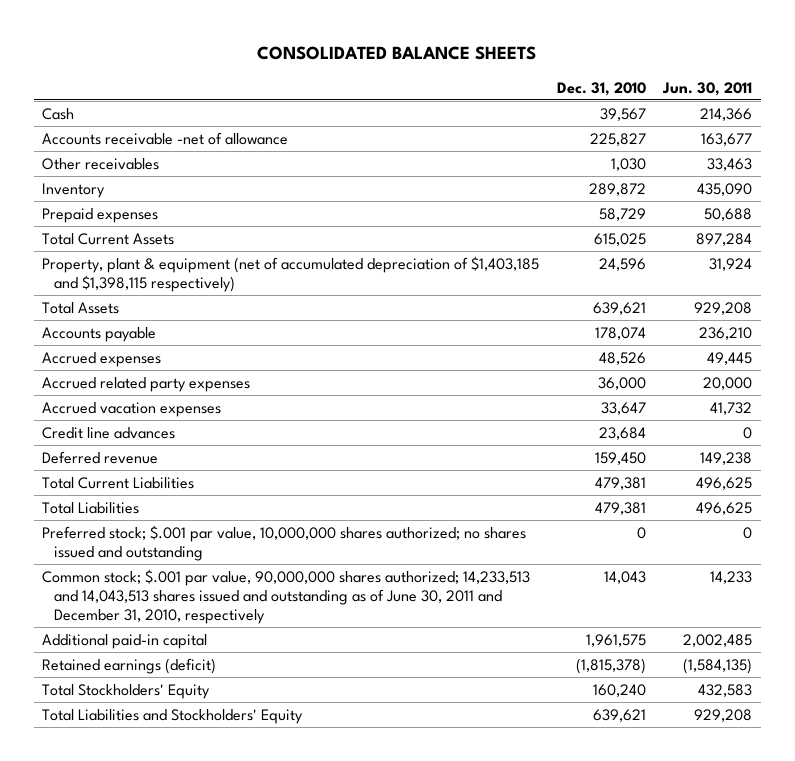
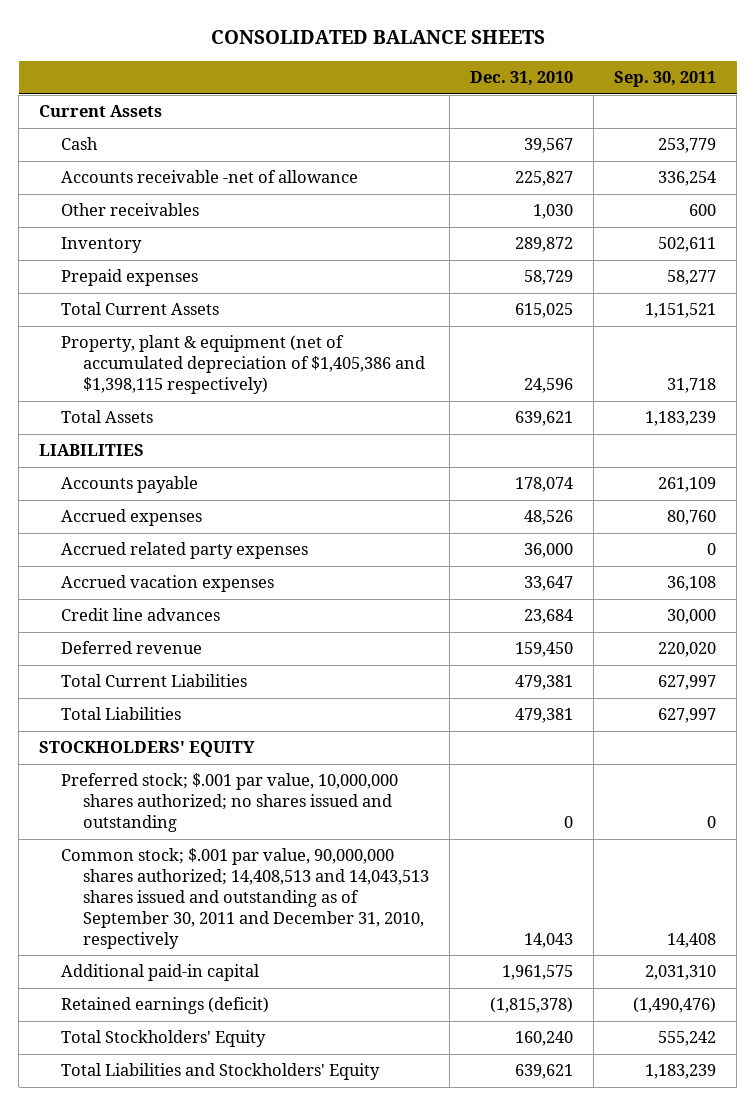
[662,81,753,96] Jun. 30, 2011 -> none
none -> [614,70,717,87] Sep. 30, 2011
none -> [39,105,163,118] Current Assets
[42,255,540,293] Property, plant & equipment (net of accumulated depreciation of $1,403,185 and $1,398,115 respectively) -> [61,335,426,395] Property, plant & equipment (net of accumulated depreciation of $1,405,386 and $1,398,115 respectively)
none -> [39,444,145,457] LIABILITIES
none -> [39,741,256,758] STOCKHOLDERS' EQUITY
[42,568,531,625] Common stock; $.001 par value, 90,000,000 shares authorized; 14,233,513 and 14,043,513 shares issued and outstanding as of June 30, 2011 and December 31, 2010, respectively -> [61,848,430,949] Common stock; $.001 par value, 90,000,000 shares authorized; 14,408,513 and 14,043,513 shares issued and outstanding as of September 30, 2011 and December 31, 2010, respectively

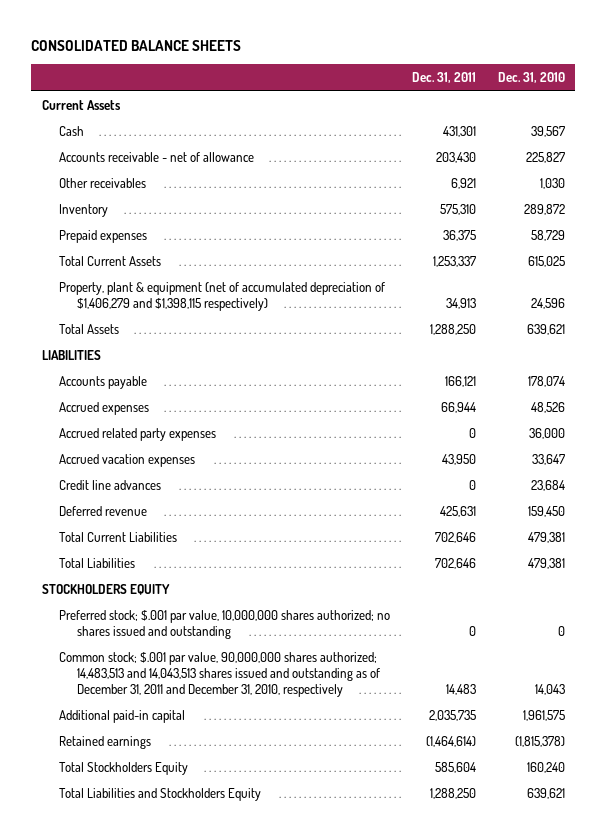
[614,70,717,87] Sep. 30, 2011 -> none
none -> [412,72,477,84] Dec. 31, 2011
[61,170,359,184] Accounts receivable -net of allowance -> [59,151,255,162] Accounts receivable - net of allowance
[61,335,426,395] Property, plant & equipment (net of accumulated depreciation of $1,405,386 and $1,398,115 respectively) -> [59,281,386,312] Property, plant & equipment (net of accumulated depreciation of $1,406,279 and $1,398,115 respectively)
[39,741,256,758] STOCKHOLDERS' EQUITY -> [41,583,170,595] STOCKHOLDERS EQUITY
[61,848,430,949] Common stock; $.001 par value, 90,000,000 shares authorized; 14,408,513 and 14,043,513 shares issued and outstanding as of September 30, 2011 and December 31, 2010, respectively -> [59,651,381,698] Common stock; $.001 par value, 90,000,000 shares authorized; 14,483,513 and 14,043,513 shares issued and outstanding as of December 31, 2011 and December 31, 2010, respectively
[61,997,270,1015] Retained earnings (deficit) -> [59,735,152,749] Retained earnings
[61,1030,267,1048] Total Stockholders' Equity -> [59,761,189,775] Total Stockholders Equity
[61,1063,381,1081] Total Liabilities and Stockholders' Equity -> [59,787,262,801] Total Liabilities and Stockholders Equity

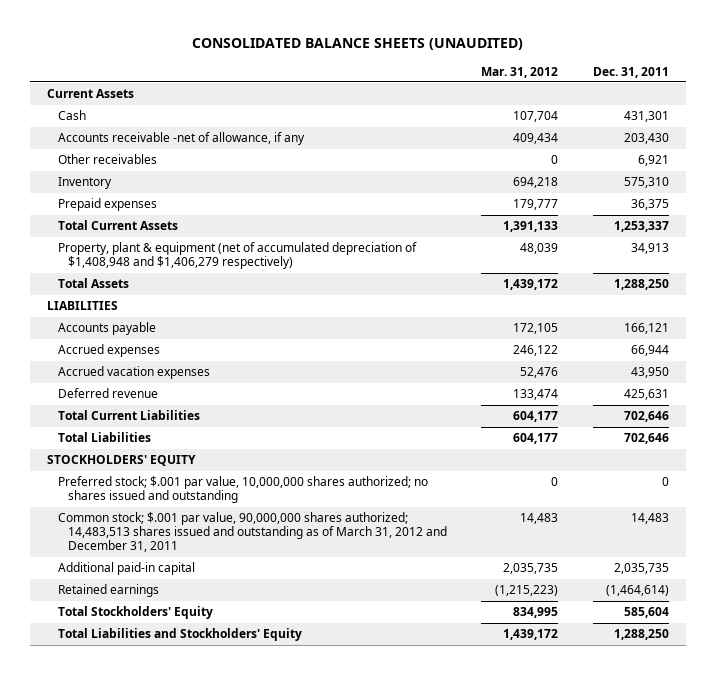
[30,40,241,52] CONSOLIDATED BALANCE SHEETS -> [191,38,523,51] CONSOLIDATED BALANCE SHEETS (UNAUDITED)
[497,72,565,84] Dec. 31, 2010 -> none
none -> [481,66,559,78] Mar. 31, 2012
[59,151,255,162] Accounts receivable - net of allowance -> [57,132,305,146] Accounts receivable -net of allowance, if any
[59,281,386,312] Property, plant & equipment (net of accumulated depreciation of $1,406,279 and $1,398,115 respectively) -> [57,242,417,270] Property, plant & equipment (net of accumulated depreciation of $1,408,948 and $1,406,279 respectively)
[59,427,217,441] Accrued related party expenses -> none
[59,479,162,490] Credit line advances -> none
[41,583,170,595] STOCKHOLDERS EQUITY -> [46,455,196,467] STOCKHOLDERS' EQUITY
[59,651,381,698] Common stock; $.001 par value, 90,000,000 shares authorized; 14,483,513 and 14,043,513 shares issued and outstanding as of December 31, 2011 and December 31, 2010, respectively -> [57,512,448,553] Common stock; $.001 par value, 90,000,000 shares authorized; 14,483,513 shares issued and outstanding as of March 31, 2012 and December 31, 2011
[59,761,189,775] Total Stockholders Equity -> [57,606,213,620] Total Stockholders' Equity
[59,787,262,801] Total Liabilities and Stockholders Equity -> [57,628,302,642] Total Liabilities and Stockholders' Equity

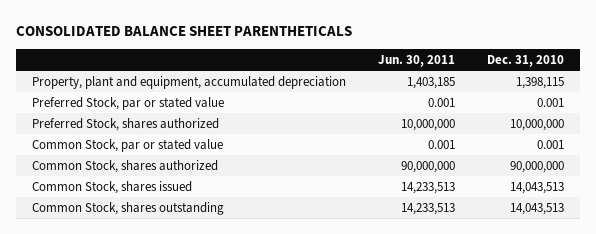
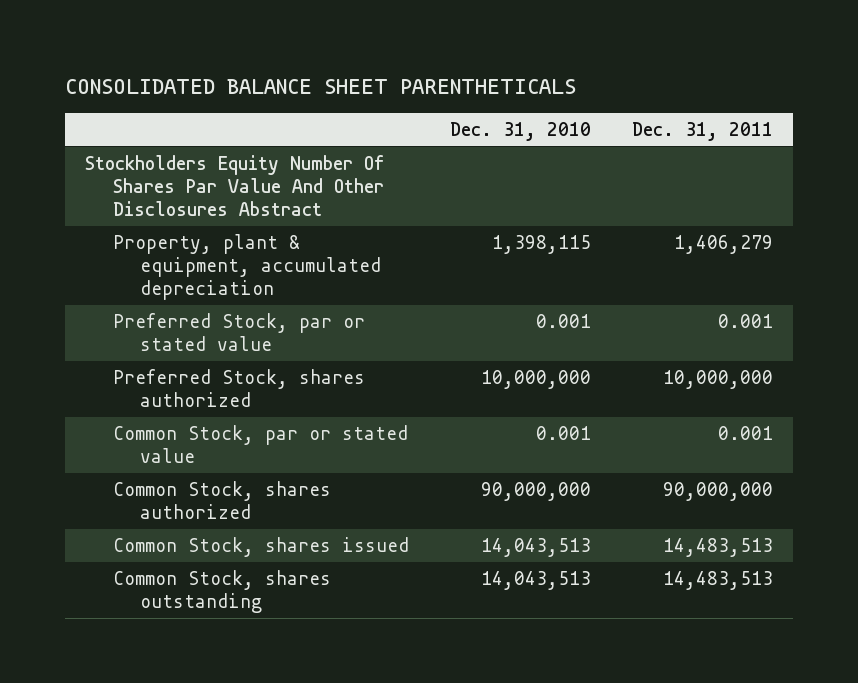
[378,55,456,68] Jun. 30, 2011 -> none
none -> [631,121,773,141] Dec. 31, 2011
none -> [85,155,386,216] Stockholders Equity Number Of Shares Par Value And Other Disclosures Abstract
[32,75,347,89] Property, plant and equipment, accumulated depreciation -> [112,234,381,300] Property, plant & equipment, accumulated depreciation

